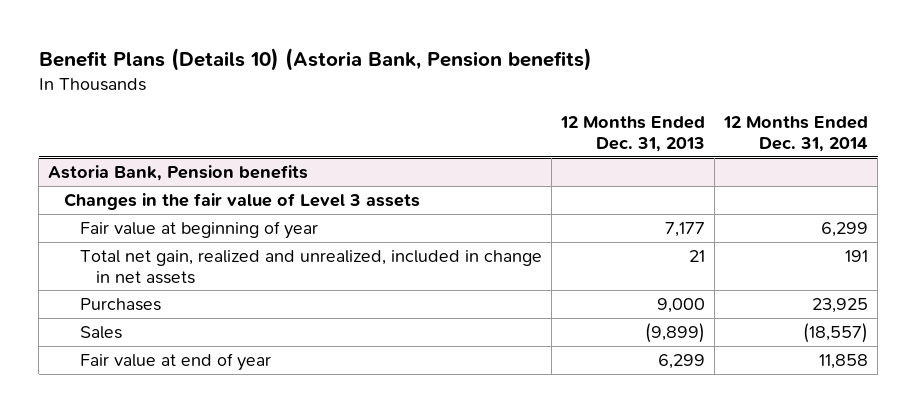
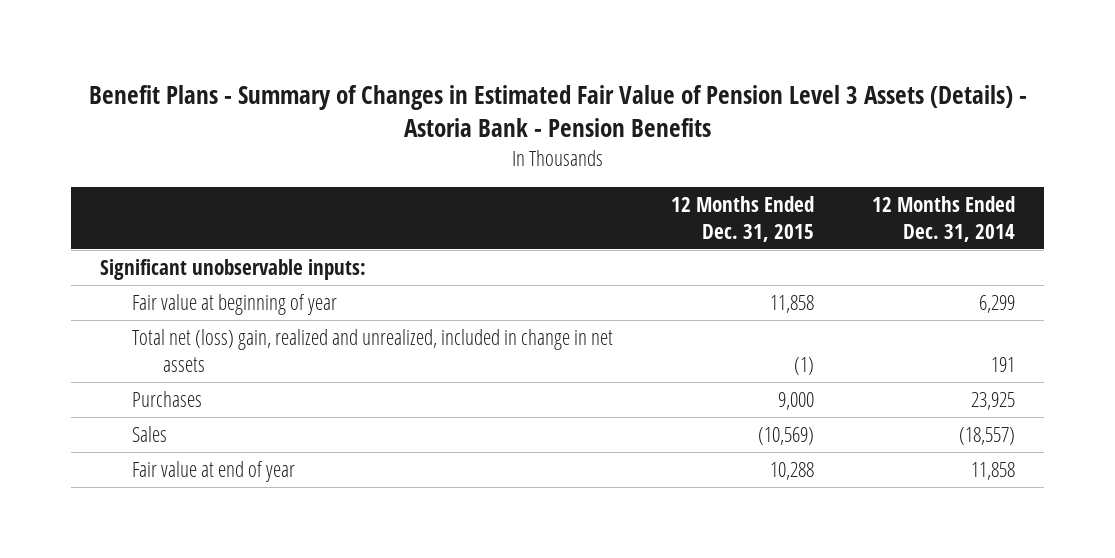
[38,48,592,72] Benefit Plans (Details 10) (Astoria Bank, Pension benefits) -> [88,85,1027,138] Benefit Plans - Summary of Changes in Estimated Fair Value of Pension Level 3 Assets (Details) - Astoria Bank - Pension Benefits
[560,116,706,152] 12 Months Ended Dec. 31, 2013 -> none
none -> [670,195,814,242] 12 Months Ended Dec. 31, 2015
[48,165,309,182] Astoria Bank, Pension benefits -> none
[64,193,421,211] Changes in the fair value of Level 3 assets -> none
none -> [100,258,367,280] Significant unobservable inputs:
[80,250,543,284] Total net gain, realized and unrealized, included in change in net assets -> [131,328,613,373] Total net (loss) gain, realized and unrealized, included in change in net assets

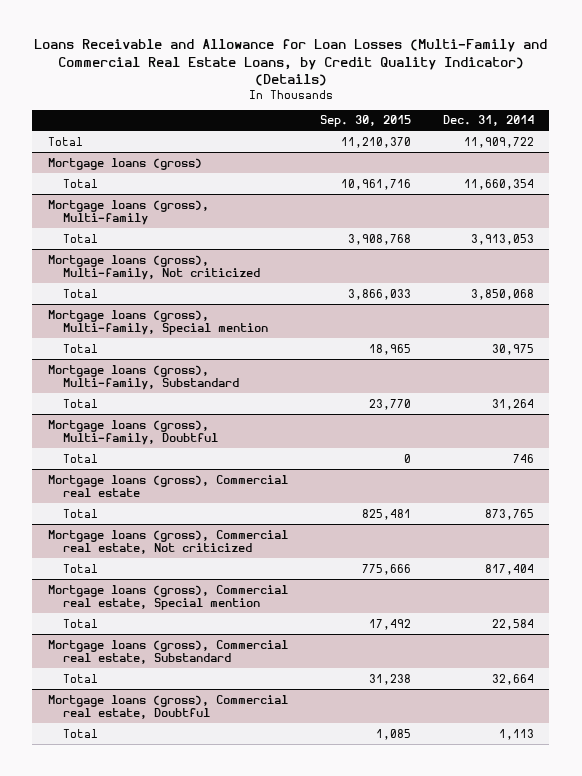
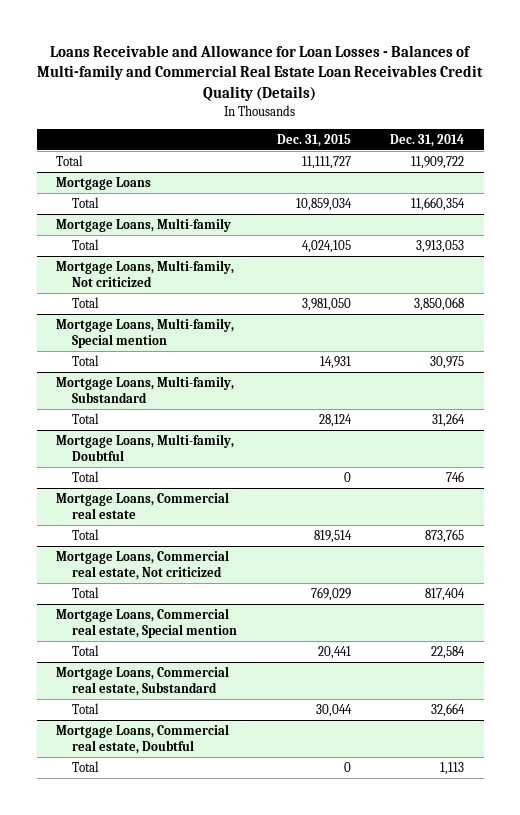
[33,39,547,86] Loans Receivable and Allowance for Loan Losses (Multi-Family and Commercial Real Estate Loans, by Credit Quality Indicator) (Details) -> [37,44,484,101] Loans Receivable and Allowance for Loan Losses - Balances of Multi-family and Commercial Real Estate Loan Receivables Credit Quality (Details)
[319,115,411,128] Sep. 30, 2015 -> none
none -> [276,133,351,147] Dec. 31, 2015
[48,157,203,170] Mortgage loans (gross) -> [56,176,152,190] Mortgage Loans
[48,199,210,226] Mortgage loans (gross), Multi-family -> [56,217,232,232] Mortgage Loans, Multi-family
[48,254,261,281] Mortgage loans (gross), Multi-family, Not criticized -> [56,259,235,287] Mortgage Loans, Multi-family, Not criticized
[48,309,269,336] Mortgage loans (gross), Multi-family, Special mention -> [56,317,235,348] Mortgage Loans, Multi-family, Special mention
[48,364,240,391] Mortgage loans (gross), Multi-family, Substandard -> [56,375,235,403] Mortgage Loans, Multi-family, Substandard
[48,419,219,446] Mortgage loans (gross), Multi-family, Doubtful -> [56,433,235,461] Mortgage Loans, Multi-family, Doubtful
[48,474,289,498] Mortgage loans (gross), Commercial real estate -> [56,491,230,519] Mortgage Loans, Commercial real estate
[48,529,289,555] Mortgage loans (gross), Commercial real estate, Not criticized -> [56,549,230,580] Mortgage Loans, Commercial real estate, Not criticized
[48,584,289,611] Mortgage loans (gross), Commercial real estate, Special mention -> [56,607,238,638] Mortgage Loans, Commercial real estate, Special mention
[48,639,289,665] Mortgage loans (gross), Commercial real estate, Substandard -> [56,665,230,696] Mortgage Loans, Commercial real estate, Substandard
[48,694,289,720] Mortgage loans (gross), Commercial real estate, Doubtful -> [56,723,230,754] Mortgage Loans, Commercial real estate, Doubtful

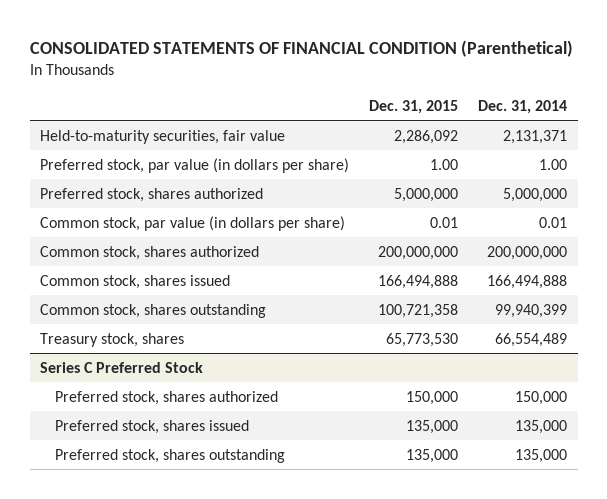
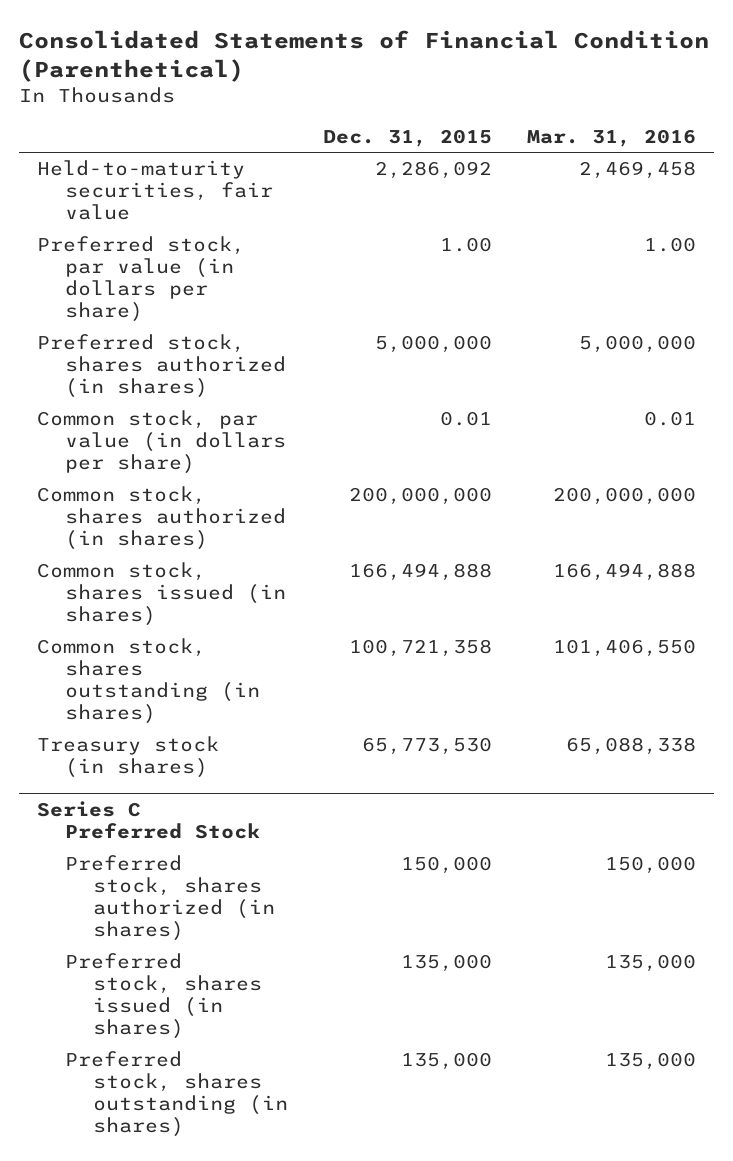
[29,40,573,58] CONSOLIDATED STATEMENTS OF FINANCIAL CONDITION (Parenthetical) -> [19,30,710,83] Consolidated Statements of Financial Condition (Parenthetical)
[478,99,568,114] Dec. 31, 2014 -> none
none -> [527,128,697,147] Mar. 31, 2016
[39,187,263,202] Preferred stock, shares authorized -> [37,334,286,399] Preferred stock, shares authorized (in shares)
[39,245,259,260] Common stock, shares authorized -> [37,486,286,551] Common stock, shares authorized (in shares)
[39,274,230,289] Common stock, shares issued -> [37,562,286,627] Common stock, shares issued (in shares)
[39,303,266,318] Common stock, shares outstanding -> [37,638,260,725] Common stock, shares outstanding (in shares)
[39,332,184,347] Treasury stock, shares -> [37,736,220,779] Treasury stock (in shares)
[55,390,279,405] Preferred stock, shares authorized -> [64,855,275,942] Preferred stock, shares authorized (in shares)
[55,419,250,434] Preferred stock, shares issued -> [64,953,262,1040] Preferred stock, shares issued (in shares)
[55,448,286,463] Preferred stock, shares outstanding -> [64,1051,288,1138] Preferred stock, shares outstanding (in shares)

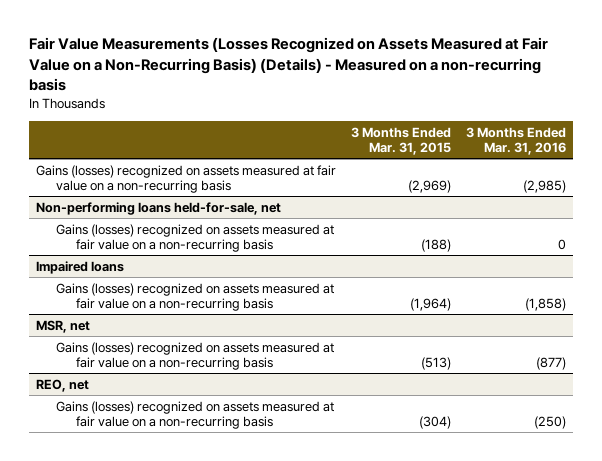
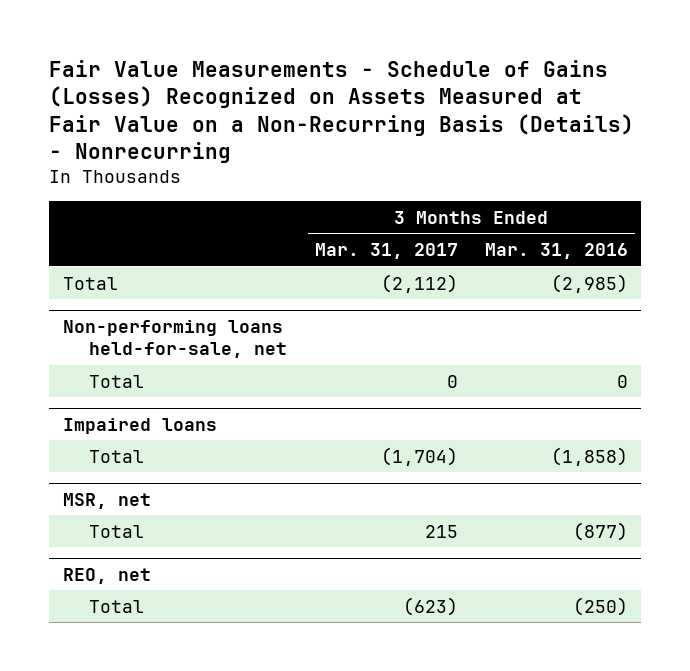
[28,37,548,92] Fair Value Measurements (Losses Recognized on Assets Measured at Fair Value on a Non-Recurring Basis) (Details) - Measured on a non-recurring basis -> [48,59,634,164] Fair Value Measurements - Schedule of Gains (Losses) Recognized on Assets Measured at Fair Value on a Non-Recurring Basis (Details) - Nonrecurring
[350,126,451,156] 3 Months Ended Mar. 31, 2015 -> none
none -> [314,242,458,259] Mar. 31, 2017
[36,164,337,193] Gains (losses) recognized on assets measured at fair value on a non-recurring basis -> [62,276,118,290] Total
[56,223,335,252] Gains (losses) recognized on assets measured at fair value on a non-recurring basis -> [89,374,145,388] Total
[56,282,335,311] Gains (losses) recognized on assets measured at fair value on a non-recurring basis -> [89,449,145,463] Total
[56,341,335,370] Gains (losses) recognized on assets measured at fair value on a non-recurring basis -> [89,524,145,538] Total
[56,400,335,429] Gains (losses) recognized on assets measured at fair value on a non-recurring basis -> [89,599,145,613] Total

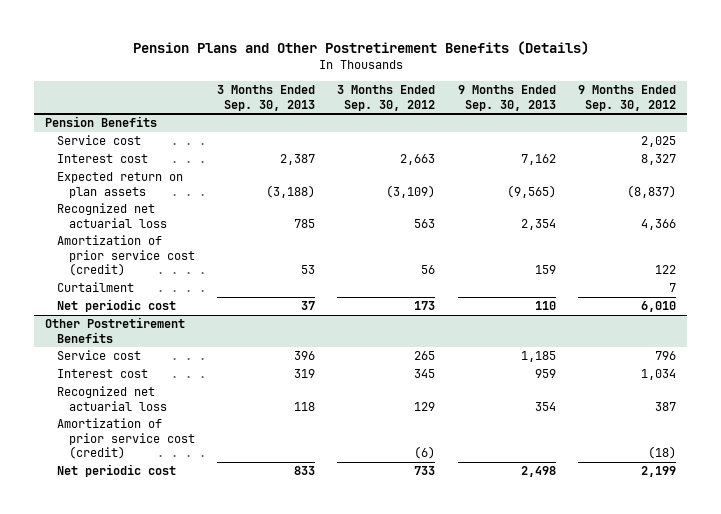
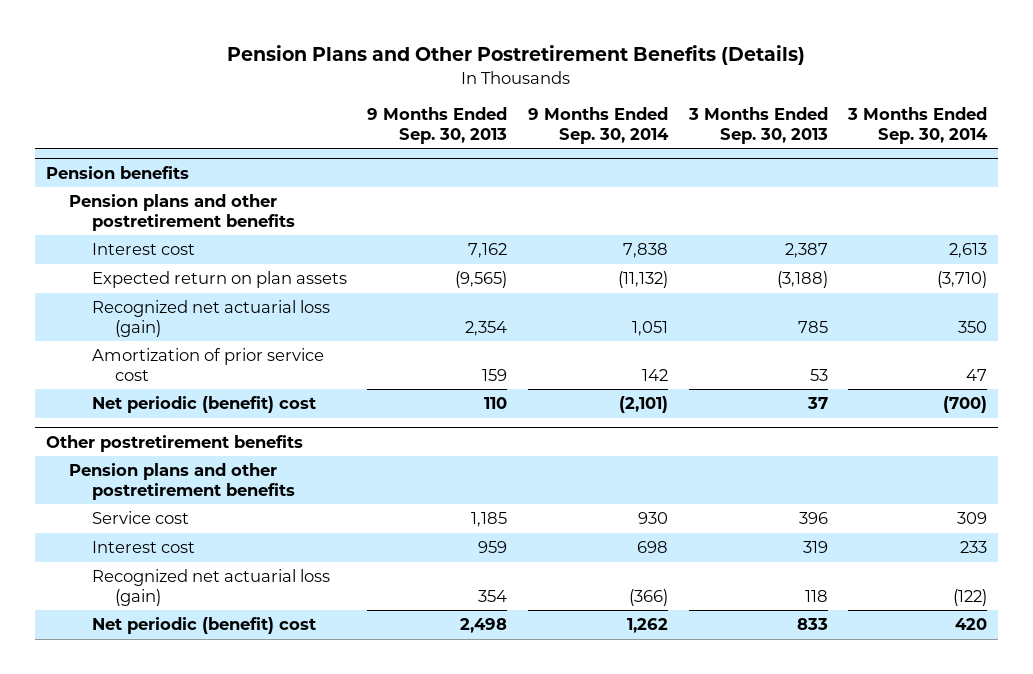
[337,85,436,111] 3 Months Ended Sep. 30, 2012 -> none
[577,85,676,111] 9 Months Ended Sep. 30, 2012 -> none
none -> [527,107,669,144] 9 Months Ended Sep. 30, 2014
none -> [847,107,989,144] 3 Months Ended Sep. 30, 2014
[56,135,141,146] Service cost -> none
[45,116,158,128] Pension Benefits -> [45,165,189,179] Pension benefits
none -> [68,194,295,231] Pension plans and other postretirement benefits
[56,282,134,293] Curtailment -> none
[56,203,167,228] Recognized net actuarial loss -> [91,300,330,337] Recognized net actuarial loss (gain)
[56,235,195,276] Amortization of prior service cost (credit) -> [91,348,324,381] Amortization of prior service cost
[56,299,176,313] Net periodic cost -> [91,396,316,414] Net periodic (benefit) cost
[45,317,186,343] Other Postretirement Benefits -> [45,434,303,452] Other postretirement benefits
none -> [68,463,295,500] Pension plans and other postretirement benefits
[56,418,195,459] Amortization of prior service cost (credit) -> none
[56,386,167,411] Recognized net actuarial loss -> [91,569,330,606] Recognized net actuarial loss (gain)
[56,464,176,478] Net periodic cost -> [91,617,316,635] Net periodic (benefit) cost

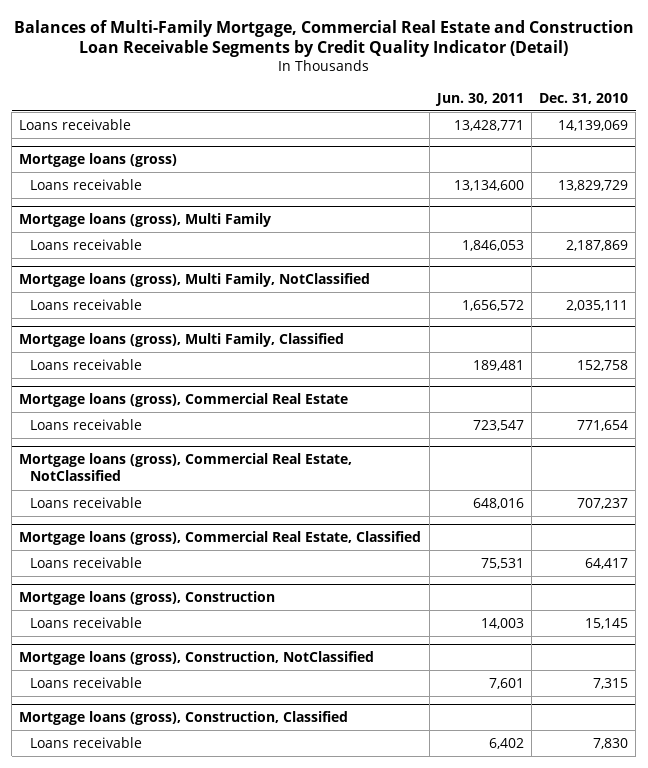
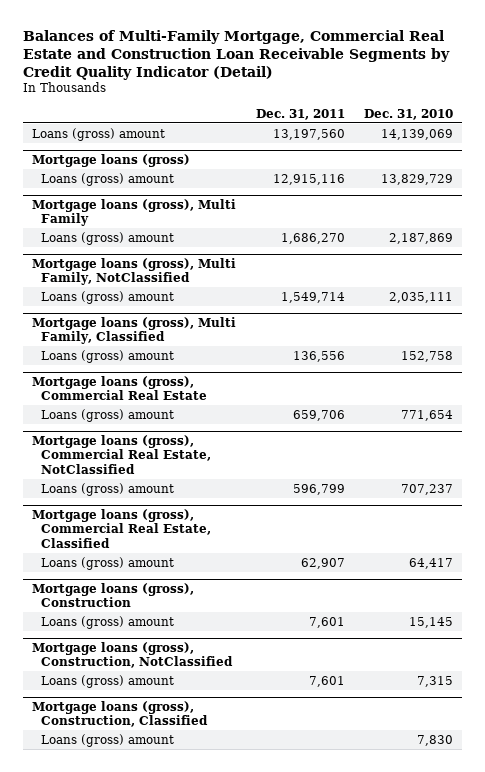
[434,92,524,106] Jun. 30, 2011 -> none
none -> [255,108,345,120] Dec. 31, 2011
[19,118,132,130] Loans receivable -> [32,127,166,141] Loans (gross) amount
[30,178,143,190] Loans receivable -> [40,172,174,186] Loans (gross) amount
[30,238,143,250] Loans receivable -> [40,231,174,245] Loans (gross) amount
[30,298,143,310] Loans receivable -> [40,290,174,304] Loans (gross) amount
[30,358,143,370] Loans receivable -> [40,349,174,363] Loans (gross) amount
[30,418,143,430] Loans receivable -> [40,408,174,422] Loans (gross) amount
[30,496,143,508] Loans receivable -> [40,482,174,496] Loans (gross) amount
[30,556,143,568] Loans receivable -> [40,556,174,570] Loans (gross) amount
[30,616,143,628] Loans receivable -> [40,615,174,629] Loans (gross) amount
[30,676,143,688] Loans receivable -> [40,674,174,688] Loans (gross) amount
[30,736,143,748] Loans receivable -> [40,733,174,747] Loans (gross) amount

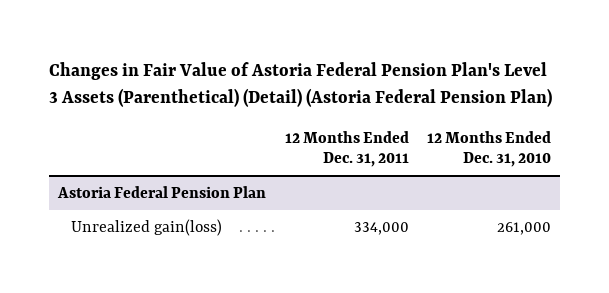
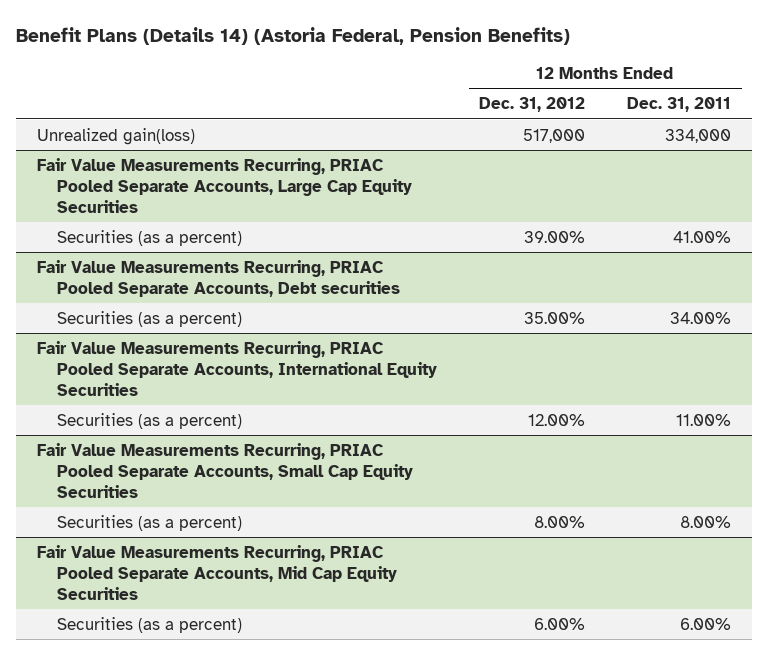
[49,62,553,108] Changes in Fair Value of Astoria Federal Pension Plan's Level 3 Assets (Parenthetical) (Detail) (Astoria Federal Pension Plan) -> [16,26,571,45] Benefit Plans (Details 14) (Astoria Federal, Pension Benefits)
[426,130,551,168] 12 Months Ended Dec. 31, 2010 -> none
none -> [479,96,586,112] Dec. 31, 2012
[57,186,267,199] Astoria Federal Pension Plan -> none
none -> [36,157,413,213] Fair Value Measurements Recurring, PRIAC Pooled Separate Accounts, Large Cap Equity Securities
none -> [57,229,243,246] Securities (as a percent)
none -> [36,259,401,297] Fair Value Measurements Recurring, PRIAC Pooled Separate Accounts, Debt securities
none -> [57,310,243,327] Securities (as a percent)
none -> [36,340,438,396] Fair Value Measurements Recurring, PRIAC Pooled Separate Accounts, International Equity Securities
none -> [57,412,243,429] Securities (as a percent)
none -> [36,442,414,498] Fair Value Measurements Recurring, PRIAC Pooled Separate Accounts, Small Cap Equity Securities
none -> [57,514,243,531] Securities (as a percent)
none -> [36,544,398,600] Fair Value Measurements Recurring, PRIAC Pooled Separate Accounts, Mid Cap Equity Securities
none -> [57,616,243,633] Securities (as a percent)

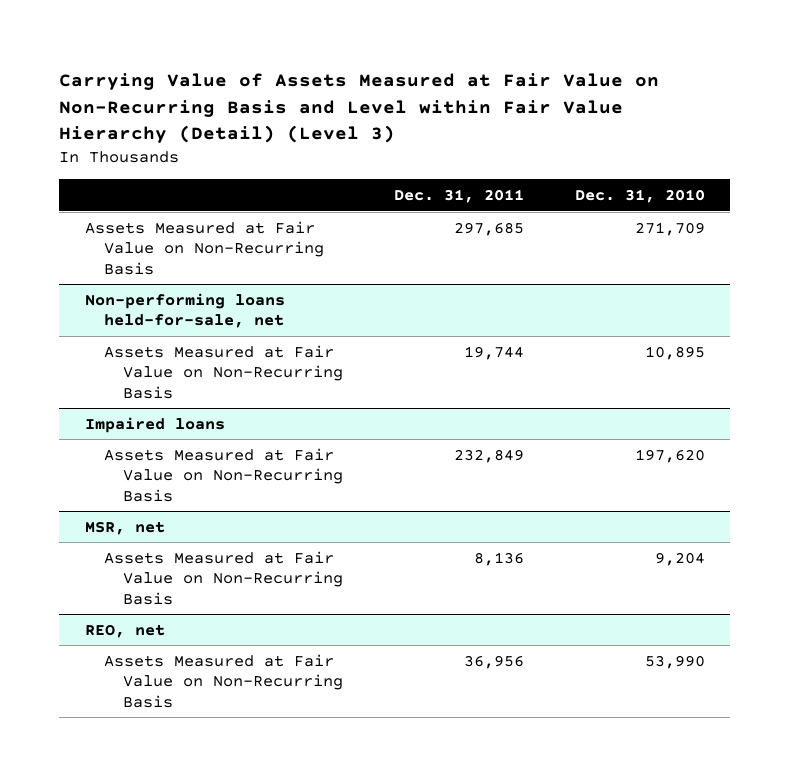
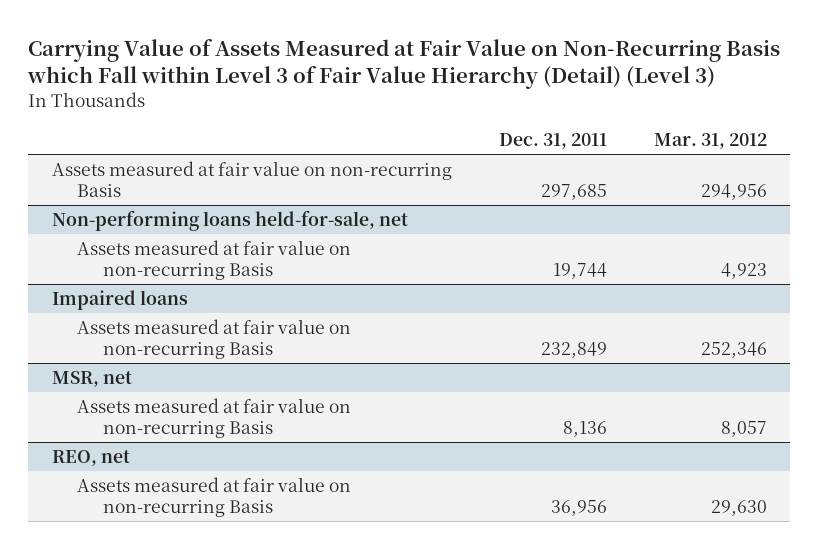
[59,73,660,144] Carrying Value of Assets Measured at Fair Value on Non-Recurring Basis and Level within Fair Value Hierarchy (Detail) (Level 3) -> [27,38,781,90] Carrying Value of Assets Measured at Fair Value on Non-Recurring Basis which Fall within Level 3 of Fair Value Hierarchy (Detail) (Level 3)
[574,189,705,204] Dec. 31, 2010 -> none
none -> [653,133,767,150] Mar. 31, 2012
[84,220,324,275] Assets Measured at Fair Value on Non-Recurring Basis -> [51,160,452,197] Assets measured at fair value on non-recurring Basis
[103,344,343,399] Assets Measured at Fair Value on Non-Recurring Basis -> [77,239,352,280] Assets measured at fair value on non-recurring Basis
[103,447,343,502] Assets Measured at Fair Value on Non-Recurring Basis -> [77,318,352,359] Assets measured at fair value on non-recurring Basis
[103,550,343,605] Assets Measured at Fair Value on Non-Recurring Basis -> [77,397,352,438] Assets measured at fair value on non-recurring Basis
[103,653,343,708] Assets Measured at Fair Value on Non-Recurring Basis -> [77,476,352,517] Assets measured at fair value on non-recurring Basis

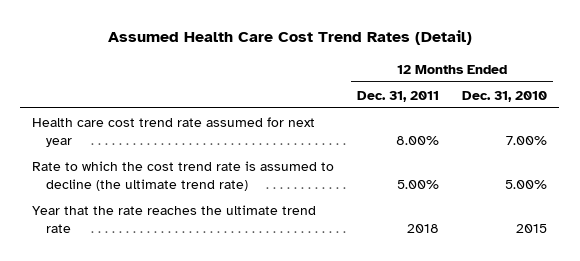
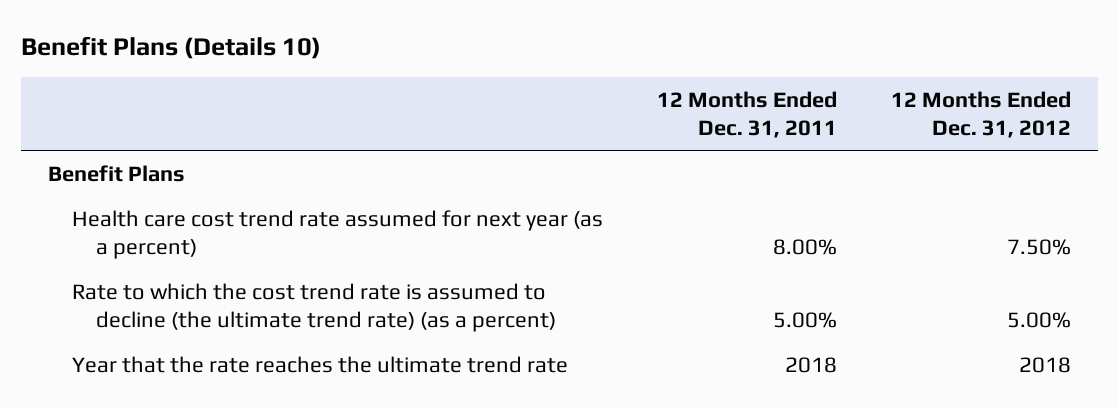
[107,29,472,45] Assumed Health Care Cost Trend Rates (Detail) -> [21,36,322,60] Benefit Plans (Details 10)
[462,90,548,102] Dec. 31, 2010 -> none
none -> [890,90,1071,139] 12 Months Ended Dec. 31, 2012
none -> [47,164,185,182] Benefit Plans
[32,116,316,147] Health care cost trend rate assumed for next year -> [72,209,604,259] Health care cost trend rate assumed for next year (as a percent)
[32,160,335,191] Rate to which the cost trend rate is assumed to decline (the ultimate trend rate) -> [72,282,557,332] Rate to which the cost trend rate is assumed to decline (the ultimate trend rate) (as a percent)

